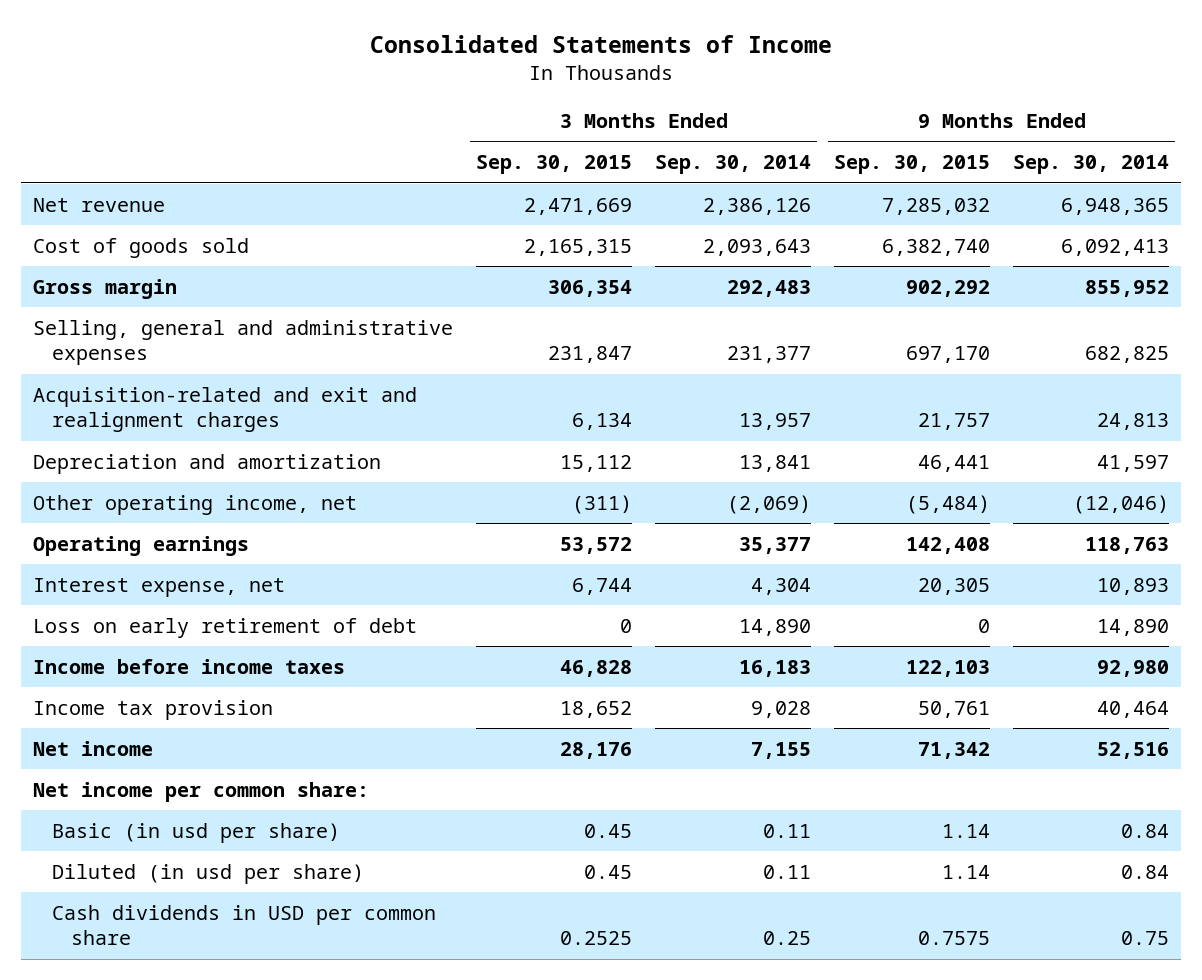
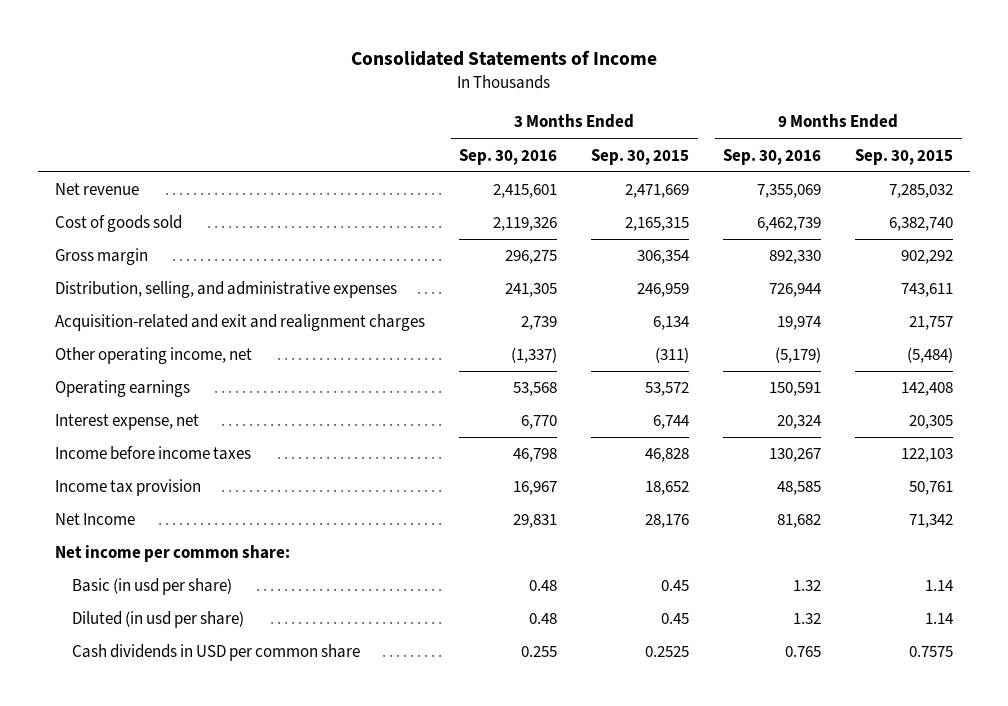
[655,155,812,175] Sep. 30, 2014 -> none
[1013,155,1170,175] Sep. 30, 2014 -> none
none -> [459,148,558,165] Sep. 30, 2016
none -> [723,148,822,165] Sep. 30, 2016
[32,319,453,366] Selling, general and administrative expenses -> [55,281,398,299] Distribution, selling, and administrative expenses
[548,346,633,364] 231,847 -> [637,283,690,298] 246,959
[906,346,991,364] 697,170 -> [901,283,954,298] 743,611
[32,453,381,474] Depreciation and amortization -> none
[32,617,417,638] Loss on early retirement of debt -> none
[32,740,153,756] Net income -> [55,513,136,526] Net Income

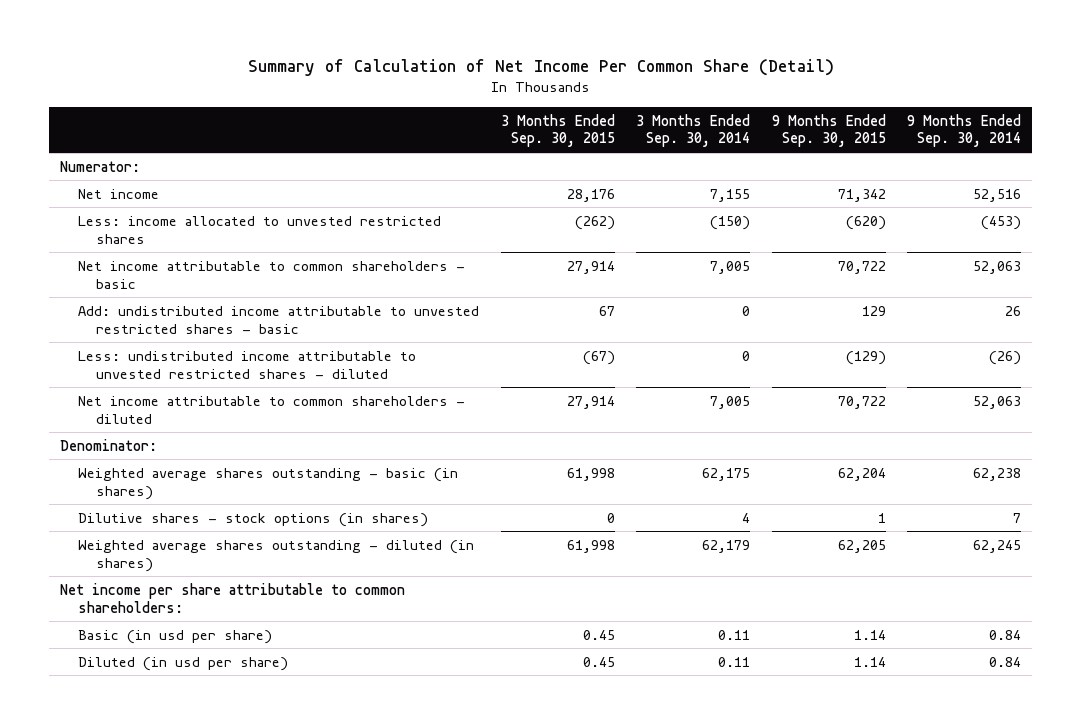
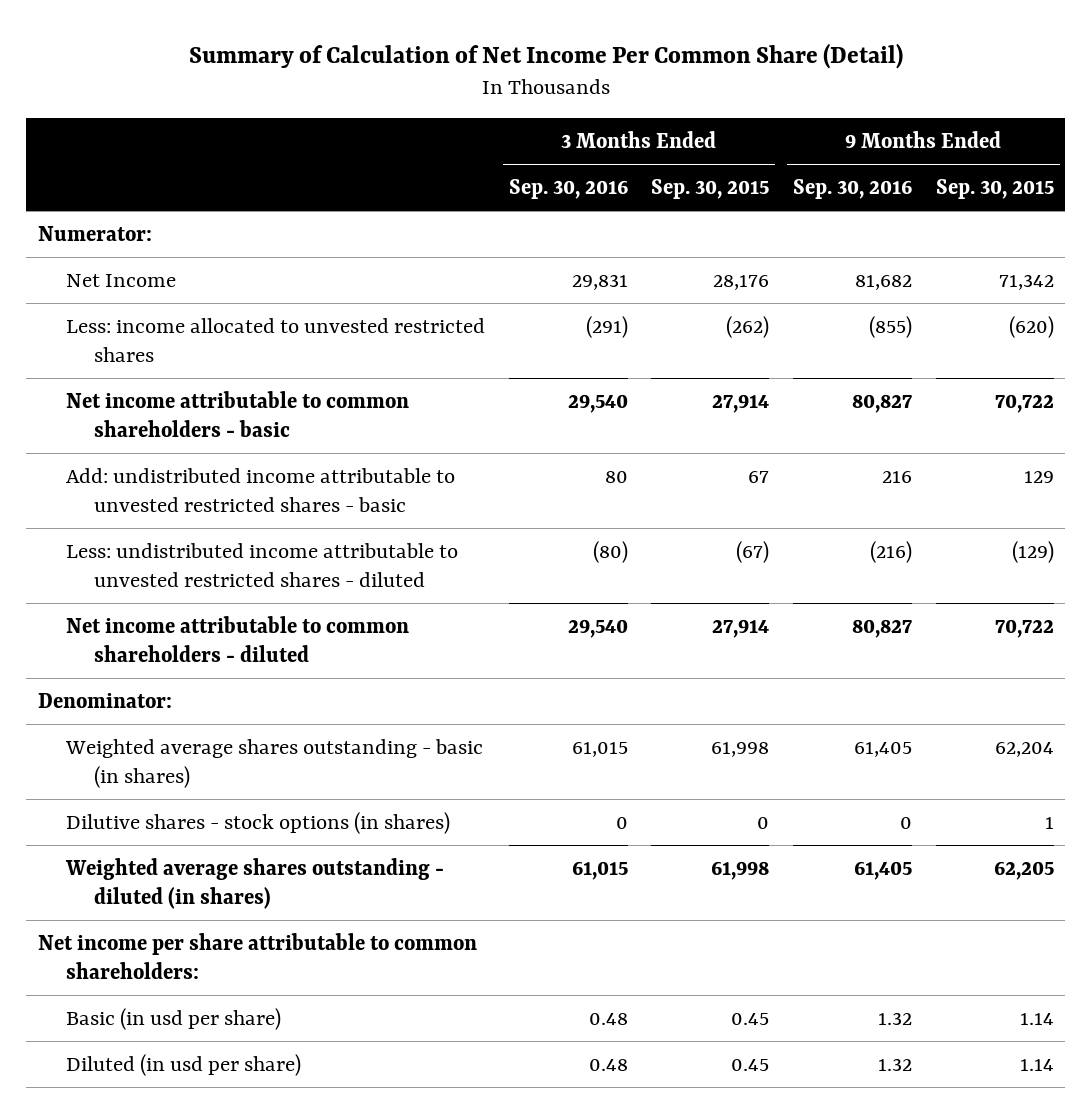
[636,113,751,148] 3 Months Ended Sep. 30, 2014 -> none
[907,113,1022,148] 9 Months Ended Sep. 30, 2014 -> none
none -> [508,178,628,199] Sep. 30, 2016
none -> [793,178,913,199] Sep. 30, 2016
[77,188,159,199] Net income -> [66,273,177,287] Net Income

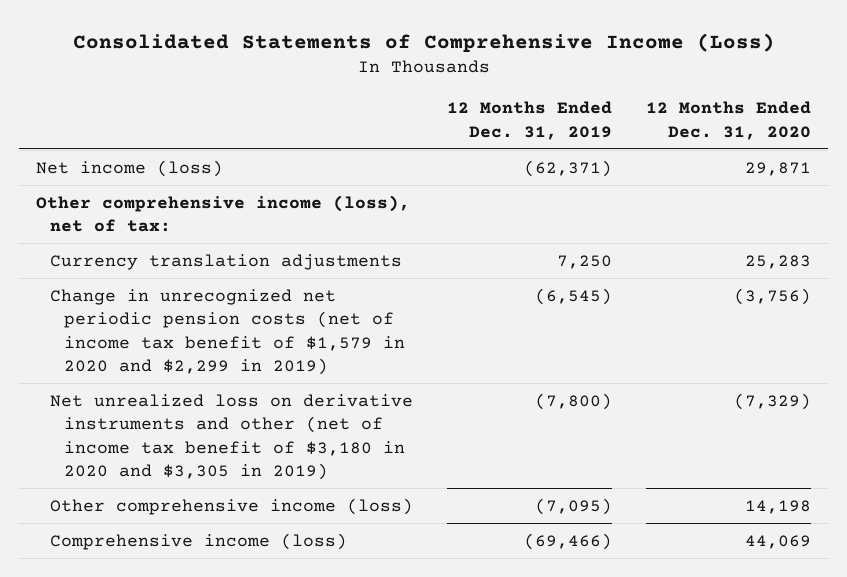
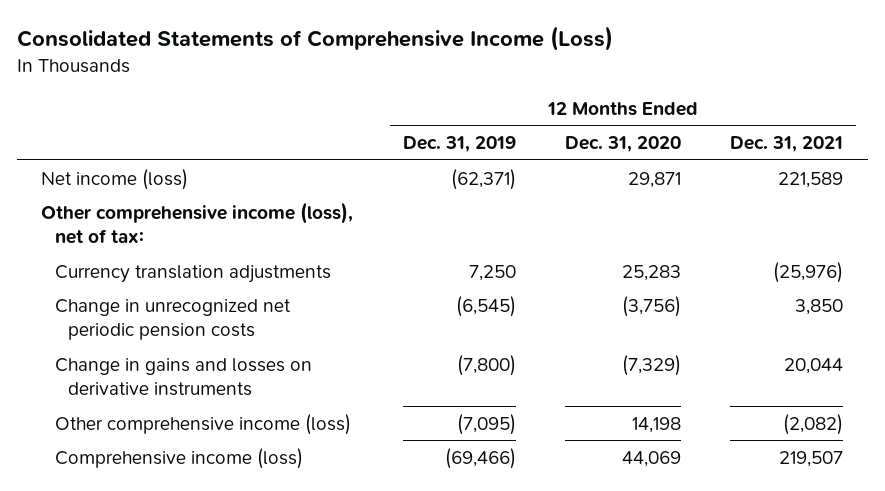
none -> [730,135,844,152] Dec. 31, 2021
[50,288,405,375] Change in unrecognized net periodic pension costs (net of income tax benefit of $1,579 in 2020 and $2,299 in 2019) -> [54,298,291,341] Change in unrecognized net periodic pension costs
[50,393,414,480] Net unrealized loss on derivative instruments and other (net of income tax benefit of $3,180 in 2020 and $3,305 in 2019) -> [54,357,312,397] Change in gains and losses on derivative instruments

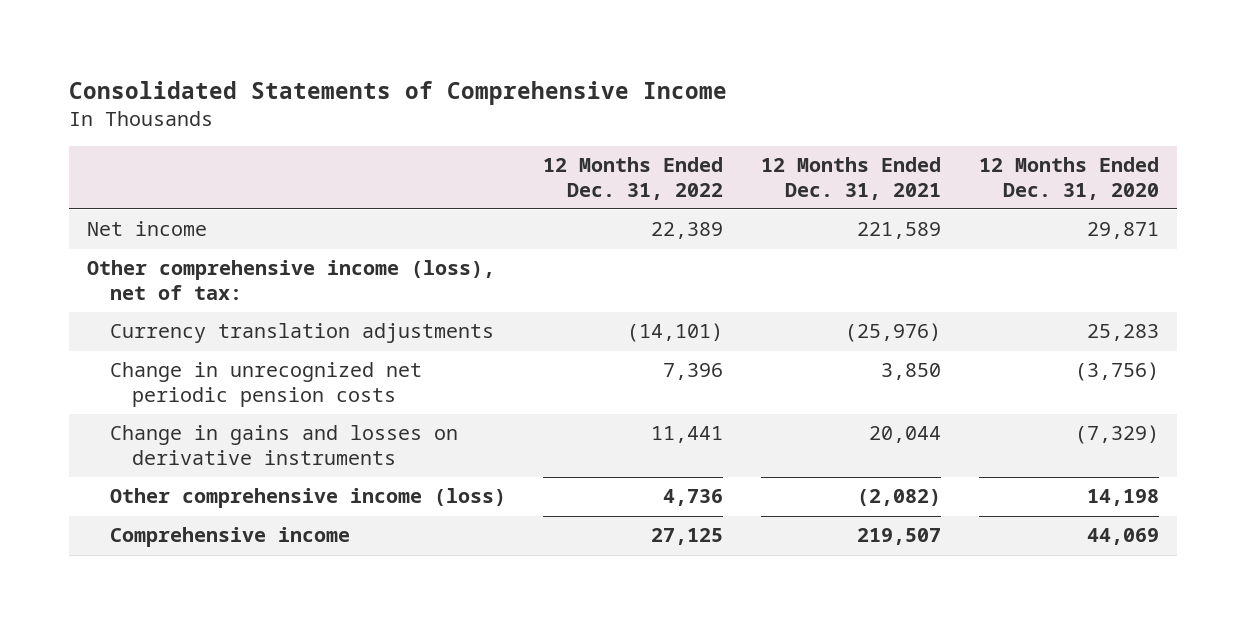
[16,26,613,52] Consolidated Statements of Comprehensive Income (Loss) -> [68,81,727,106] Consolidated Statements of Comprehensive Income
[402,135,516,152] Dec. 31, 2019 -> none
none -> [543,157,724,200] 12 Months Ended Dec. 31, 2022
[41,168,189,190] Net income (loss) -> [87,221,208,237] Net income
[54,447,303,469] Comprehensive income (loss) -> [109,527,350,548] Comprehensive income

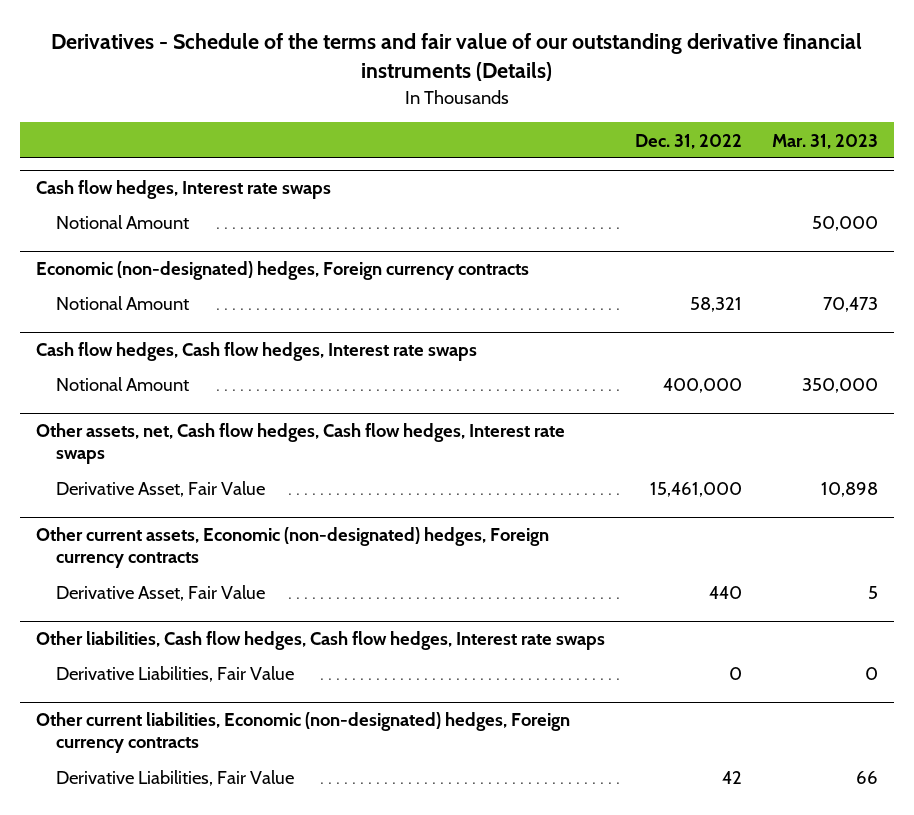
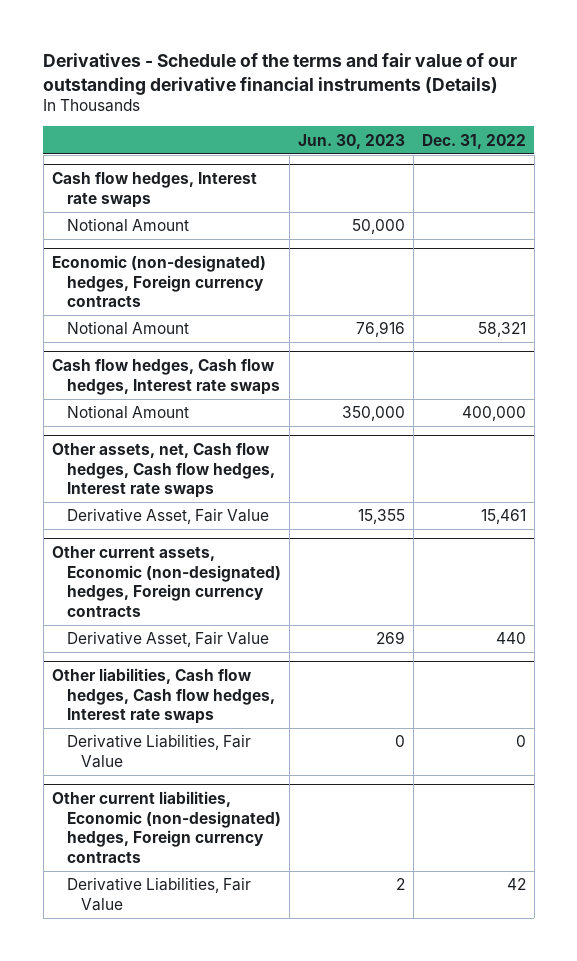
[772,133,879,149] Mar. 31, 2023 -> none
none -> [297,133,405,149] Jun. 30, 2023
[649,482,742,498] 15,461,000 -> [480,509,526,525] 15,461

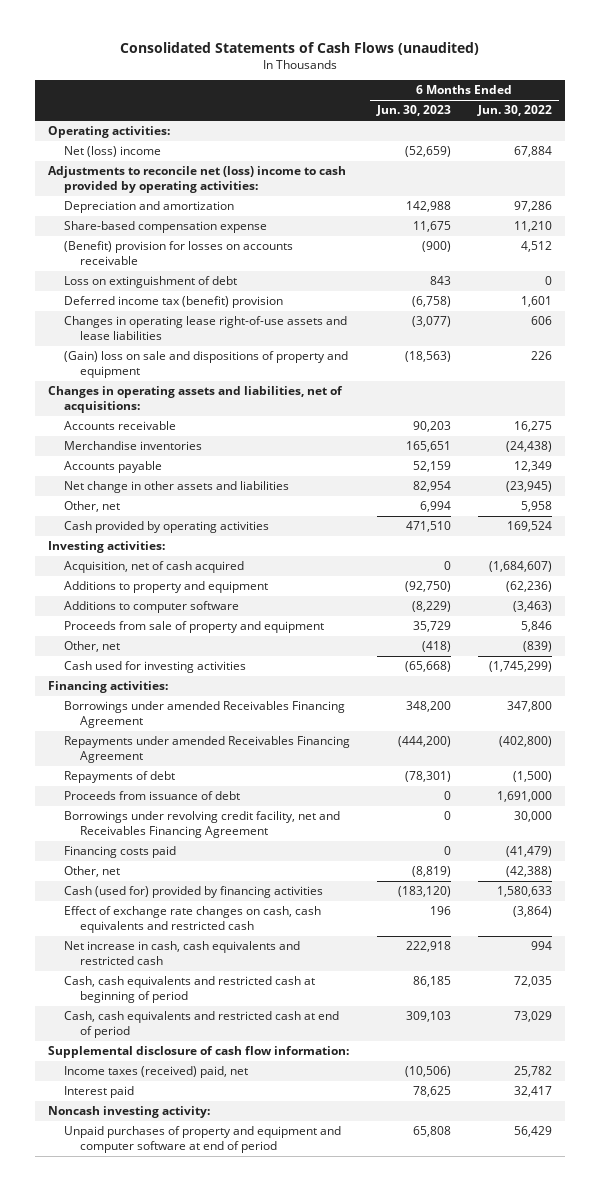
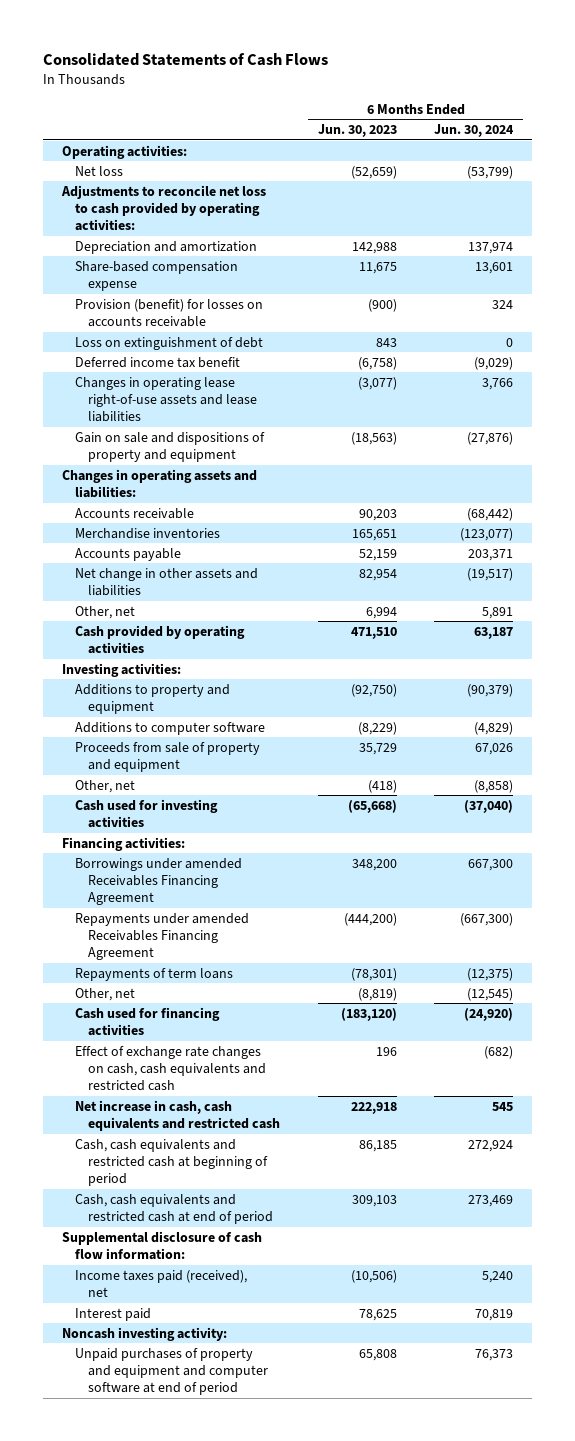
[120,42,480,56] Consolidated Statements of Cash Flows (unaudited) -> [43,53,329,67] Consolidated Statements of Cash Flows
[476,105,552,117] Jun. 30, 2022 -> none
none -> [434,124,515,138] Jun. 30, 2024
[64,146,162,158] Net (loss) income -> [74,165,123,176] Net loss
[48,166,347,194] Adjustments to reconcile net (loss) income to cash provided by operating activities: -> [61,184,267,232] Adjustments to reconcile net loss to cash provided by operating activities:
[64,241,294,266] (Benefit) provision for losses on accounts receivable -> [74,298,263,327] Provision (benefit) for losses on accounts receivable
[64,296,284,309] Deferred income tax (benefit) provision -> [74,356,240,368] Deferred income tax benefit
[64,351,349,379] (Gain) loss on sale and dispositions of property and equipment -> [74,431,265,462] Gain on sale and dispositions of property and equipment
[48,386,344,414] Changes in operating assets and liabilities, net of acquisitions: -> [62,468,258,498] Changes in operating assets and liabilities:
[64,561,245,574] Acquisition, net of cash acquired -> none
[64,791,241,801] Proceeds from issuance of debt -> none
[64,811,341,839] Borrowings under revolving credit facility, net and Receivables Financing Agreement -> none
[64,846,177,859] Financing costs paid -> none
[64,771,176,784] Repayments of debt -> [74,967,233,981] Repayments of term loans
[64,886,324,899] Cash (used for) provided by financing activities -> [74,1006,220,1036] Cash used for financing activities
[64,1066,249,1079] Income taxes (received) paid, net -> [74,1269,247,1297] Income taxes paid (received), net

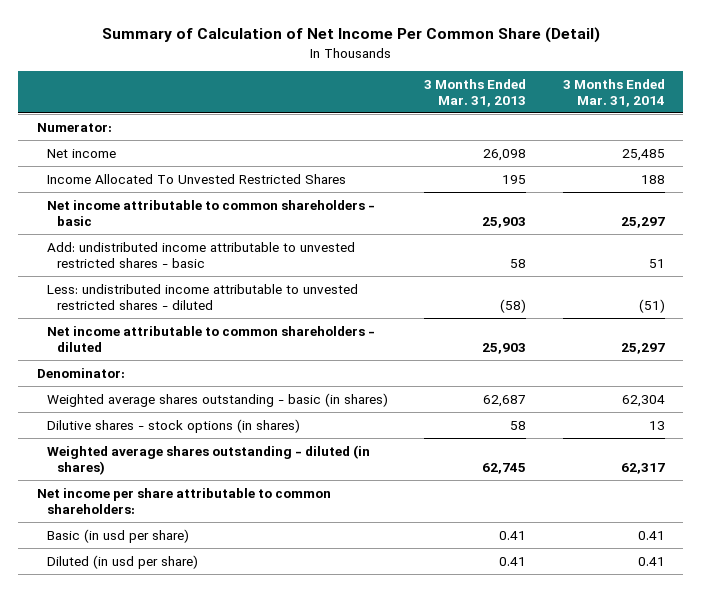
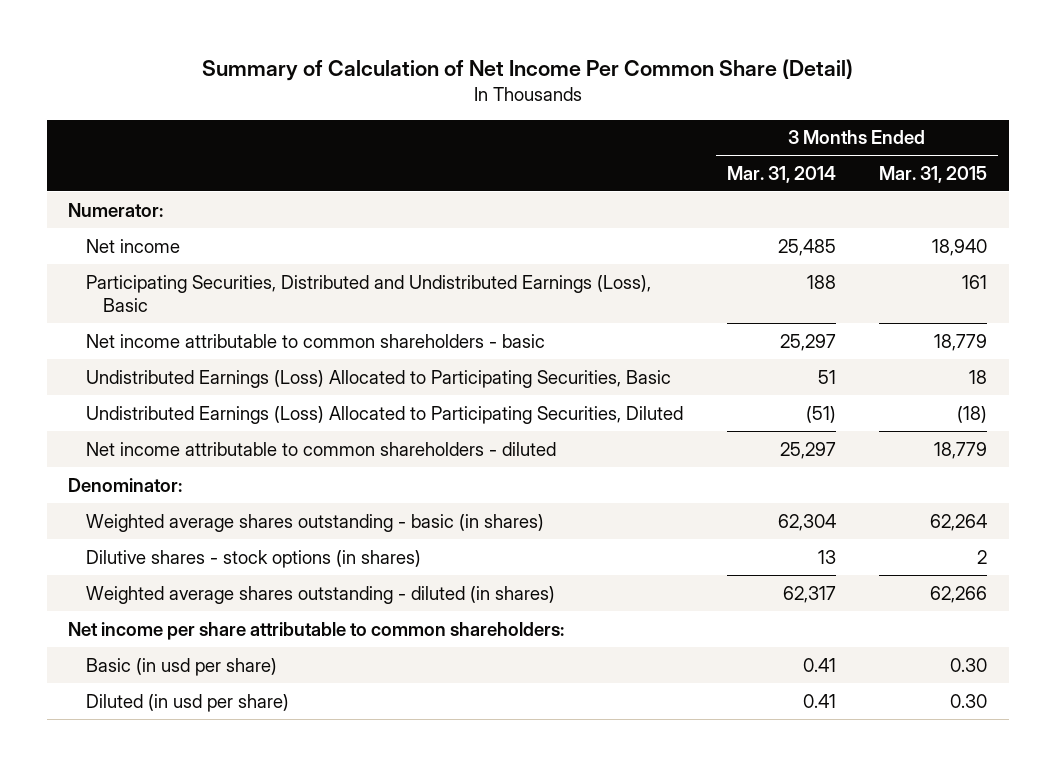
[424,79,527,107] 3 Months Ended Mar. 31, 2013 -> none
none -> [879,165,988,183] Mar. 31, 2015
[46,173,346,184] Income Allocated To Unvested Restricted Shares -> [85,274,651,313] Participating Securities, Distributed and Undistributed Earnings (Loss), Basic
[46,241,355,268] Add: undistributed income attributable to unvested restricted shares - basic -> none
[46,283,358,310] Less: undistributed income attributable to unvested restricted shares - diluted -> none
none -> [85,369,671,388] Undistributed Earnings (Loss) Allocated to Participating Securities, Basic
none -> [85,405,683,424] Undistributed Earnings (Loss) Allocated to Participating Securities, Diluted

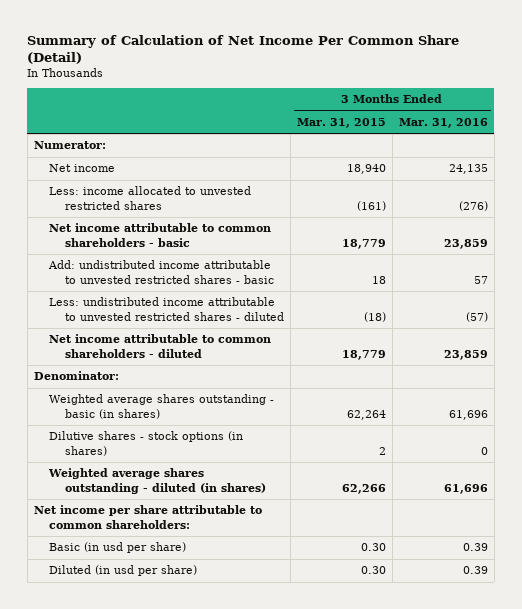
[726,165,836,183] Mar. 31, 2014 -> none
none -> [398,118,488,129] Mar. 31, 2016
[85,274,651,313] Participating Securities, Distributed and Undistributed Earnings (Loss), Basic -> none
none -> [49,186,252,210] Less: income allocated to unvested restricted shares
[85,369,671,388] Undistributed Earnings (Loss) Allocated to Participating Securities, Basic -> [48,260,274,284] Add: undistributed income attributable to unvested restricted shares - basic
[85,405,683,424] Undistributed Earnings (Loss) Allocated to Participating Securities, Diluted -> [49,297,284,321] Less: undistributed income attributable to unvested restricted shares - diluted

